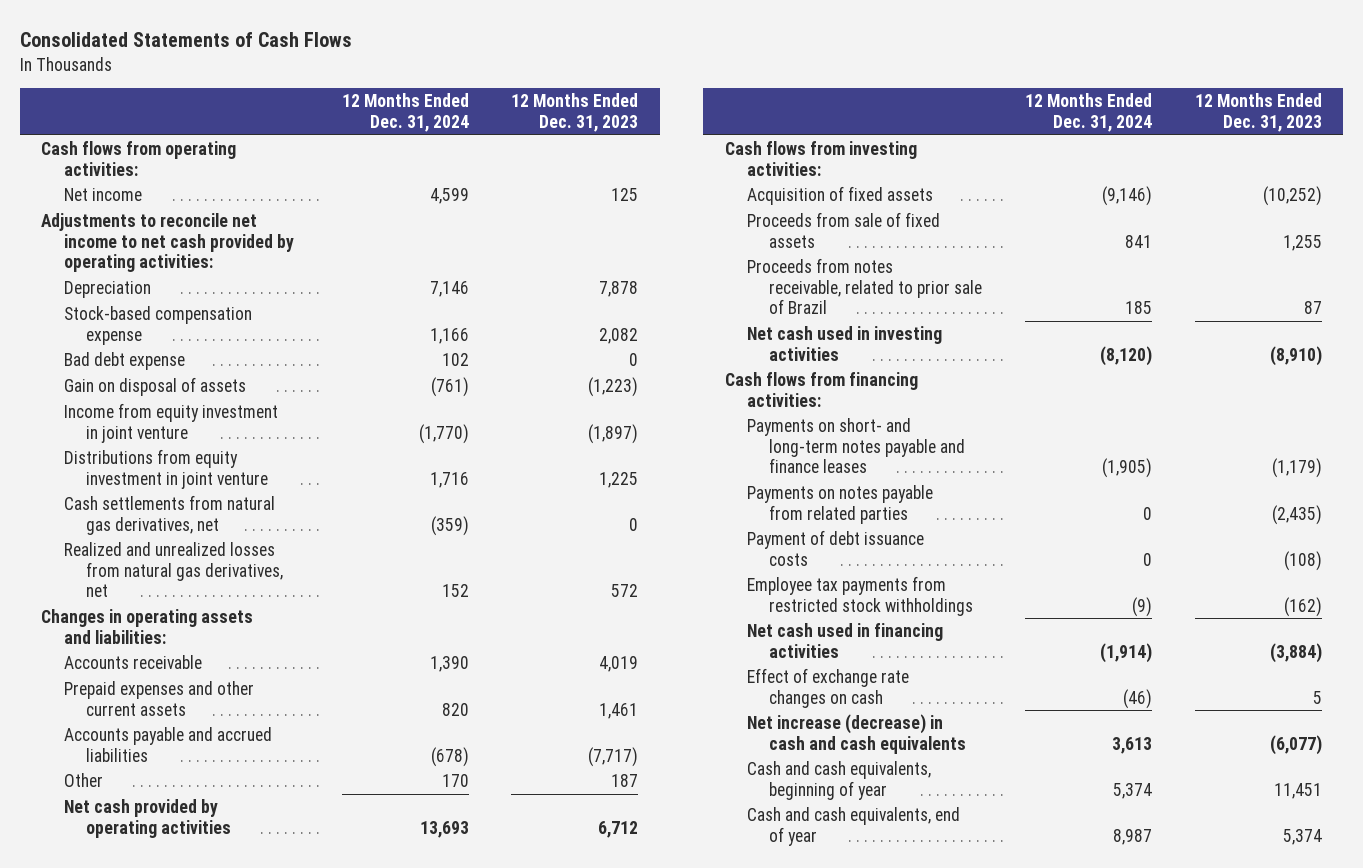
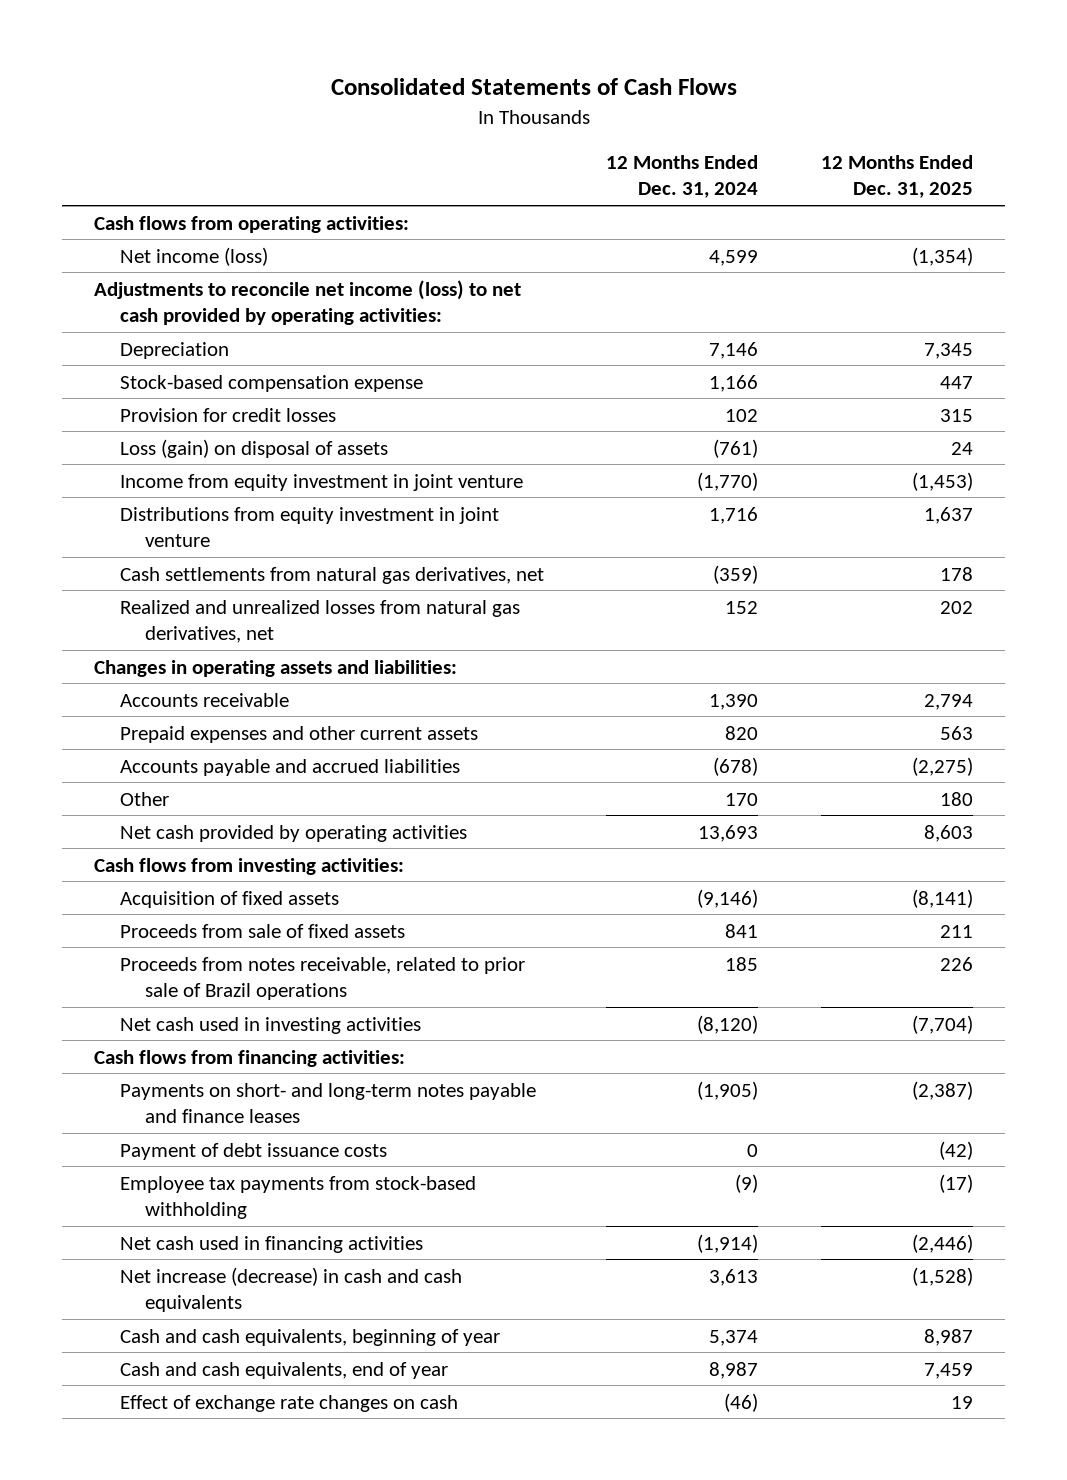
[511,93,639,132] 12 Months Ended Dec. 31, 2023 -> none
none -> [821,154,974,199] 12 Months Ended Dec. 31, 2025
[63,188,142,202] Net income -> [119,246,268,266] Net income (loss)
[41,213,294,273] Adjustments to reconcile net income to net cash provided by operating activities: -> [93,279,521,326] Adjustments to reconcile net income (loss) to net cash provided by operating activities:
[63,352,185,371] Bad debt expense -> [119,407,336,422] Provision for credit losses
[63,377,246,397] Gain on disposal of assets -> [119,438,388,458] Loss (gain) on disposal of assets
[747,258,983,315] Proceeds from notes receivable, related to prior sale of Brazil -> [119,956,525,1001] Proceeds from notes receivable, related to prior sale of Brazil operations
[747,485,934,524] Payments on notes payable from related parties -> none
[747,576,974,616] Employee tax payments from restricted stock withholdings -> [119,1175,476,1220] Employee tax payments from stock-based withholding
[747,668,910,708] Effect of exchange rate changes on cash -> [119,1394,458,1412] Effect of exchange rate changes on cash

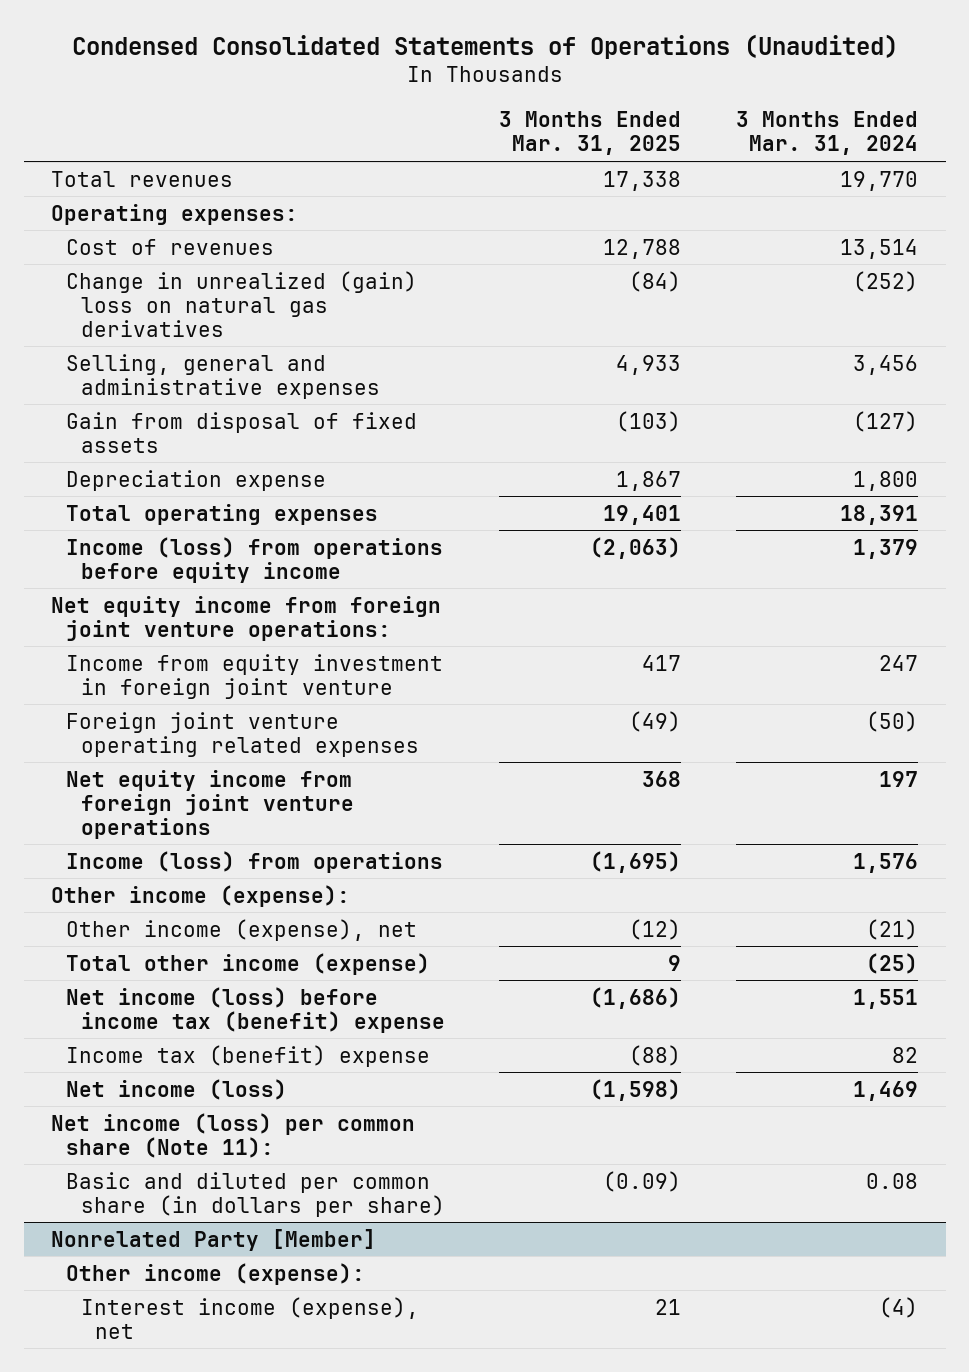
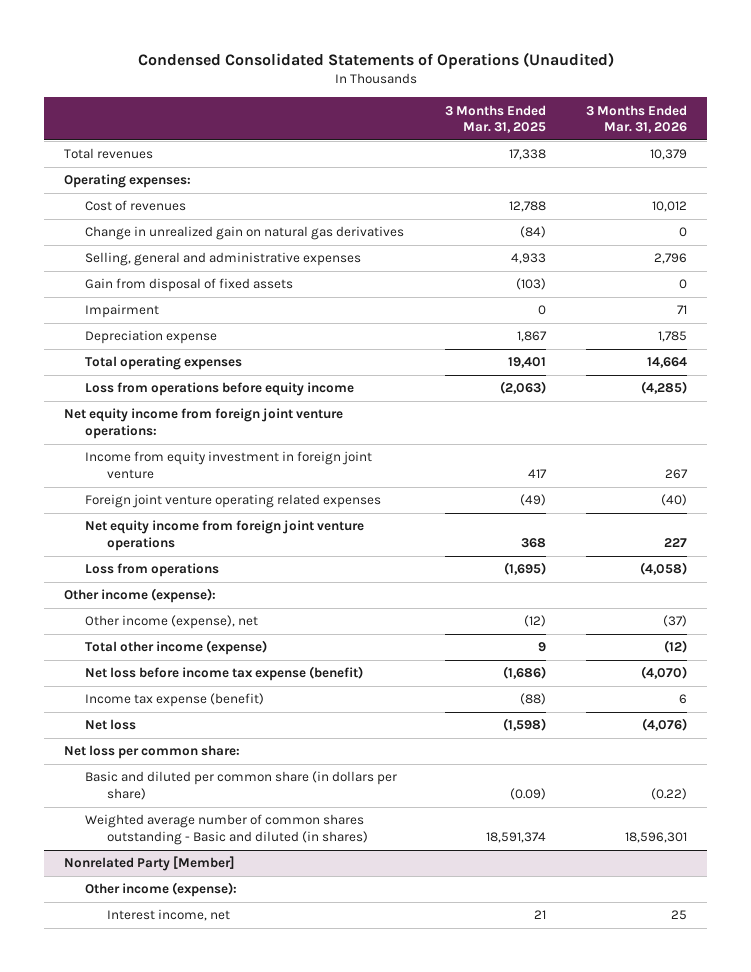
[736,111,919,156] 3 Months Ended Mar. 31, 2024 -> none
none -> [586,104,688,134] 3 Months Ended Mar. 31, 2026
[65,270,417,337] Change in unrealized (gain) loss on natural gas derivatives -> [85,226,405,241] Change in unrealized gain on natural gas derivatives
none -> [85,304,160,319] Impairment
[65,536,443,583] Income (loss) from operations before equity income -> [85,382,355,397] Loss from operations before equity income
[65,850,443,873] Income (loss) from operations -> [85,563,220,578] Loss from operations
[65,986,445,1033] Net income (loss) before income tax (benefit) expense -> [85,666,364,682] Net loss before income tax expense (benefit)
[65,1044,430,1067] Income tax (benefit) expense -> [85,693,265,708] Income tax expense (benefit)
[65,1078,287,1100] Net income (loss) -> [85,719,137,731] Net loss
[50,1112,415,1158] Net income (loss) per common share (Note 11): -> [63,745,240,760] Net loss per common share:
none -> [85,814,369,845] Weighted average number of common shares outstanding - Basic and diluted (in shares)
[80,1296,419,1339] Interest income (expense), net -> [107,909,231,922] Interest income, net

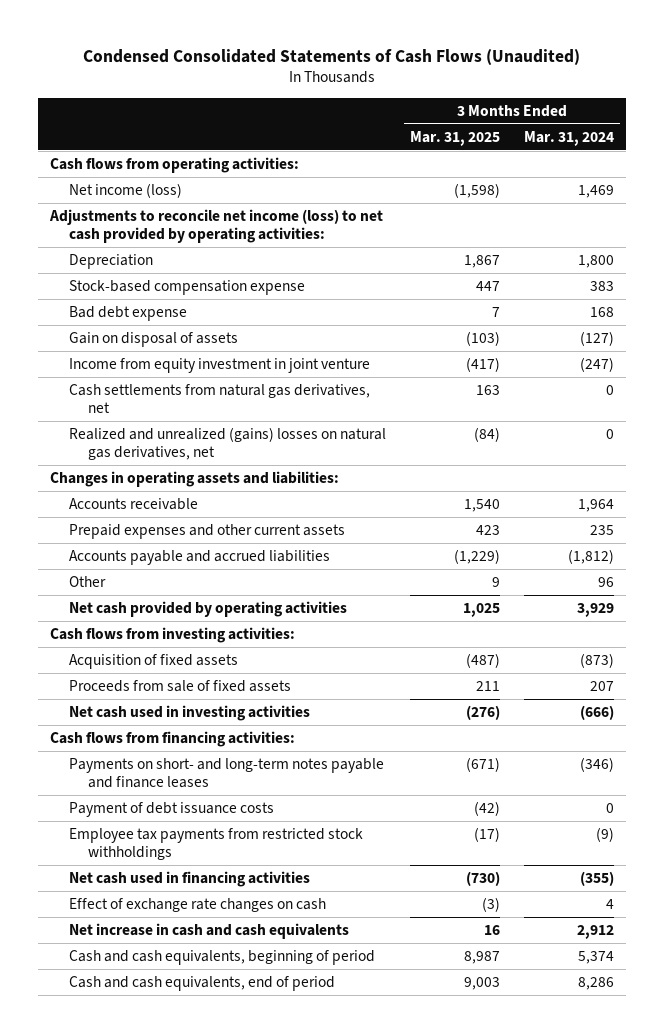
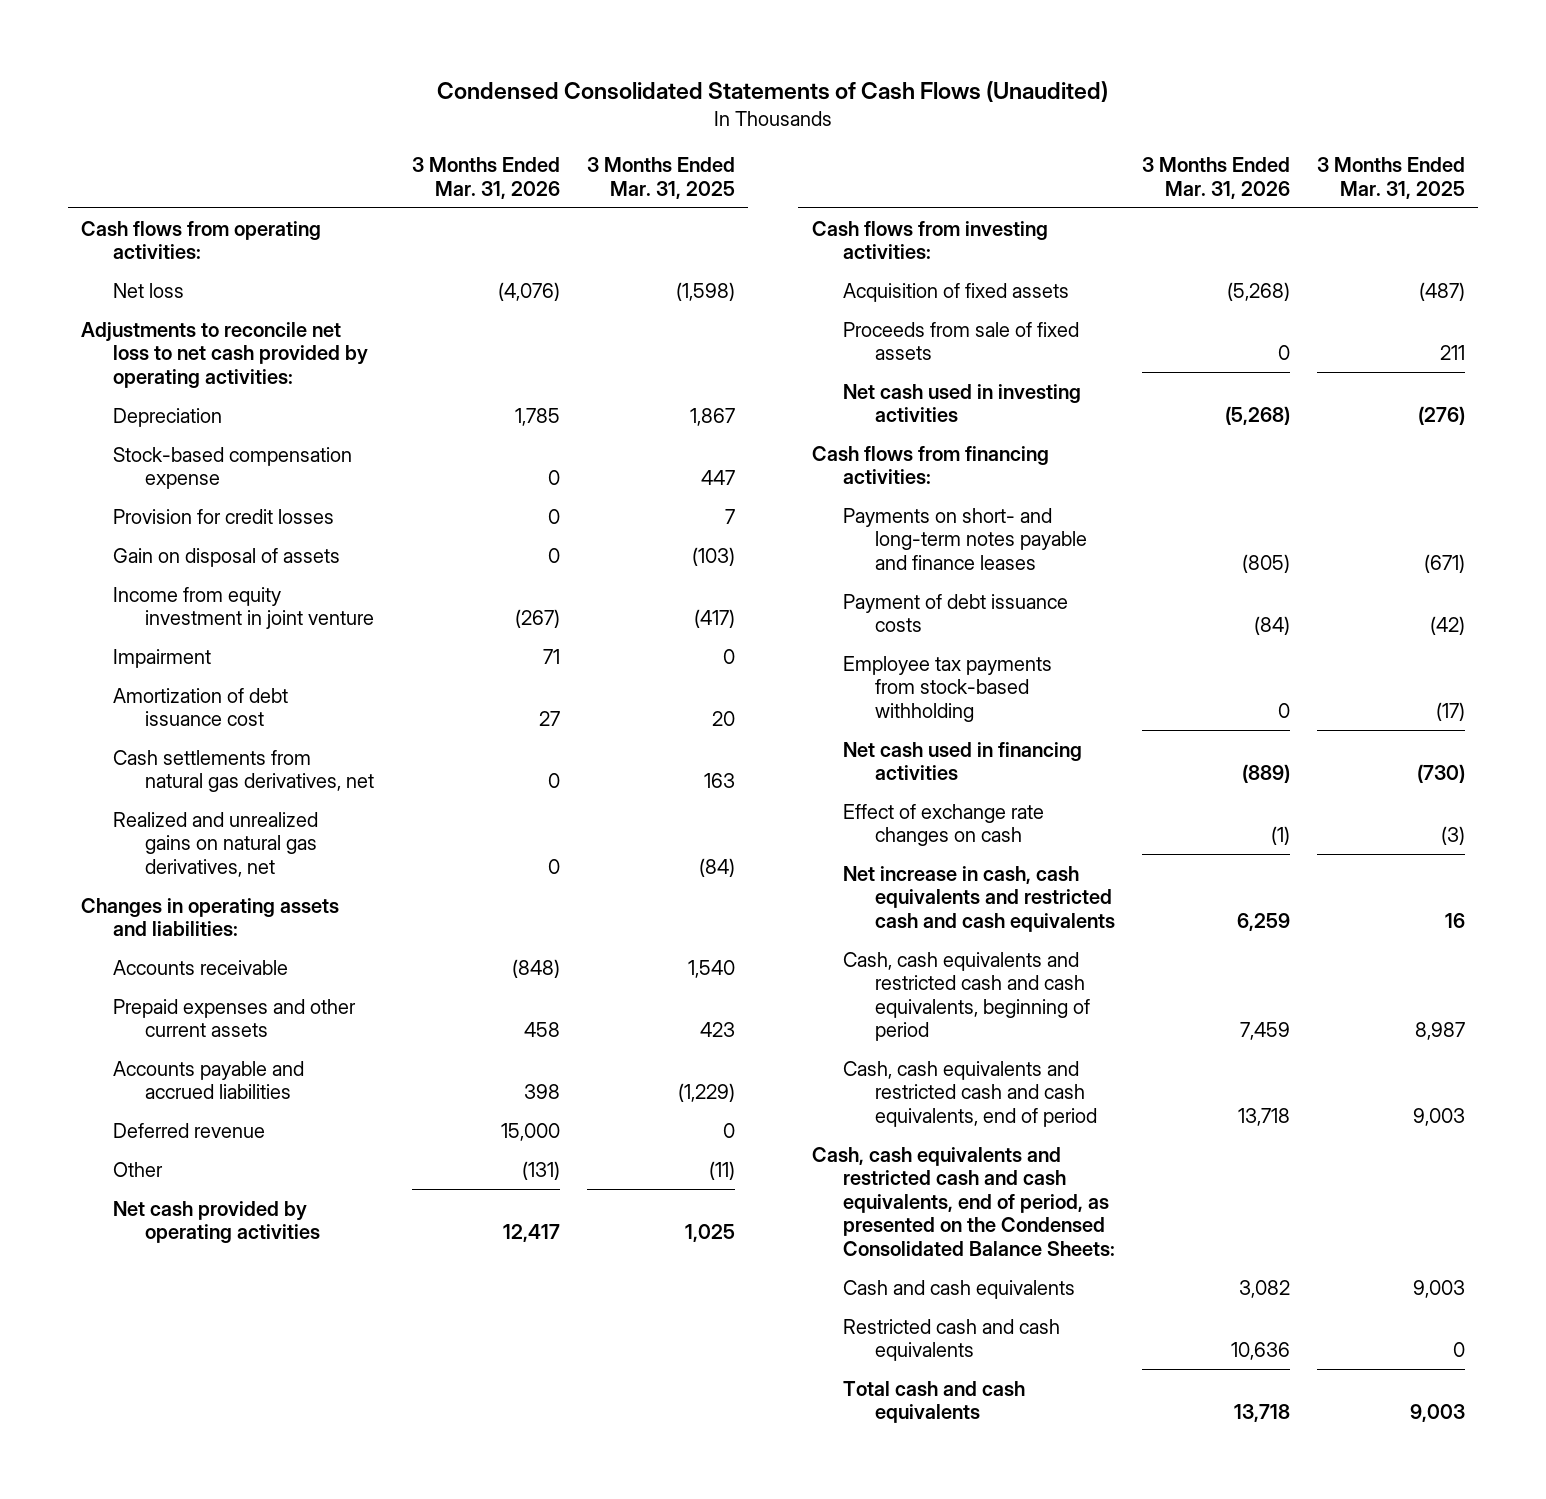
[523,130,614,146] Mar. 31, 2024 -> none
none -> [411,157,560,199] 3 Months Ended Mar. 31, 2026
[68,183,182,199] Net income (loss) -> [113,282,185,298] Net loss
[48,209,383,244] Adjustments to reconcile net income (loss) to net cash provided by operating activities: -> [81,321,369,388] Adjustments to reconcile net loss to net cash provided by operating activities:
[68,306,187,322] Bad debt expense -> [113,508,335,524] Provision for credit losses
none -> [113,648,212,668] Impairment
none -> [113,687,289,727] Amortization of debt issuance cost
[68,427,386,461] Realized and unrealized (gains) losses on natural gas derivatives, net -> [113,811,319,877] Realized and unrealized gains on natural gas derivatives, net
none -> [113,1122,266,1138] Deferred revenue
[491,577,500,588] 9 -> [708,1160,735,1180] (11)
[68,828,363,861] Employee tax payments from restricted stock withholdings -> [843,655,1053,722] Employee tax payments from stock-based withholding
[68,923,349,940] Net increase in cash and cash equivalents -> [843,865,1115,932] Net increase in cash, cash equivalents and restricted cash and cash equivalents
[68,950,375,966] Cash and cash equivalents, beginning of period -> [843,951,1090,1042] Cash, cash equivalents and restricted cash and cash equivalents, beginning of period
[68,976,335,992] Cash and cash equivalents, end of period -> [843,1060,1097,1127] Cash, cash equivalents and restricted cash and cash equivalents, end of period
none -> [811,1146,1116,1256] Cash, cash equivalents and restricted cash and cash equivalents, end of period, as presented on the Condensed Consolidated Balance Sheets:
none -> [843,1279,1076,1299] Cash and cash equivalents
none -> [843,1318,1061,1362] Restricted cash and cash equivalents
none -> [843,1380,1026,1424] Total cash and cash equivalents

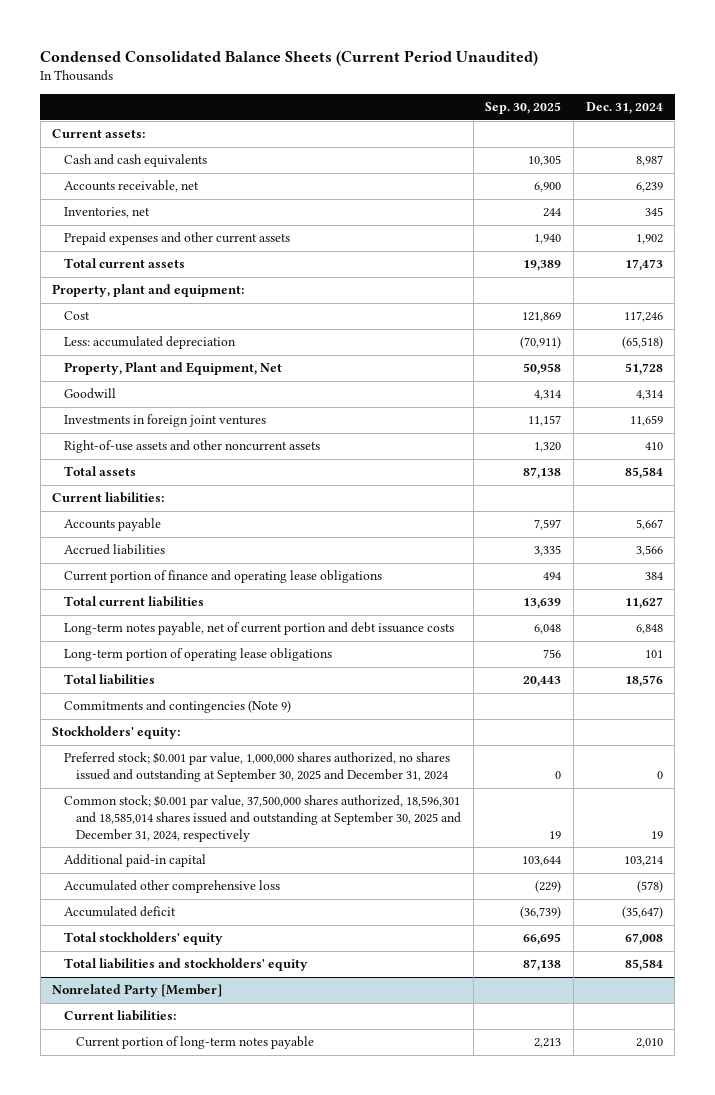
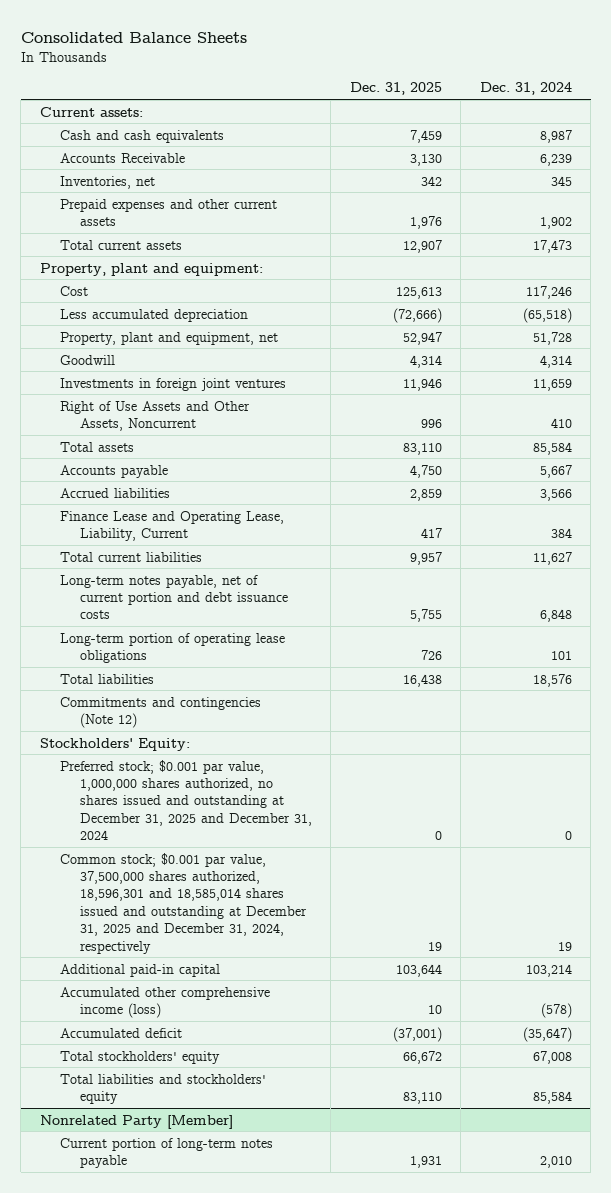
[40,49,539,66] Condensed Consolidated Balance Sheets (Current Period Unaudited) -> [20,31,247,43] Consolidated Balance Sheets
[485,102,562,115] Sep. 30, 2025 -> none
none -> [349,82,442,96] Dec. 31, 2025
[64,180,200,193] Accounts receivable, net -> [59,152,185,163] Accounts Receivable
[64,336,237,350] Less: accumulated depreciation -> [59,308,248,322] Less accumulated depreciation
[64,362,283,376] Property, Plant and Equipment, Net -> [59,331,278,345] Property, plant and equipment, net
[64,440,321,454] Right-of-use assets and other noncurrent assets -> [59,400,250,431] Right of Use Assets and Other Assets, Noncurrent
[52,492,165,504] Current liabilities: -> none
[64,570,383,584] Current portion of finance and operating lease obligations -> [59,510,284,541] Finance Lease and Operating Lease, Liability, Current
[64,700,292,714] Commitments and contingencies (Note 9) -> [59,696,261,728] Commitments and contingencies (Note 12)
[52,726,181,740] Stockholders' equity: -> [39,737,190,751] Stockholders' Equity:
[64,752,451,783] Preferred stock; $0.001 par value, 1,000,000 shares authorized, no shares issued and outstanding at September 30, 2025 and December 31, 2024 -> [59,759,312,841] Preferred stock; $0.001 par value, 1,000,000 shares authorized, no shares issued and outstanding at December 31, 2025 and December 31, 2024
[64,795,461,842] Common stock; $0.001 par value, 37,500,000 shares authorized, 18,596,301 and 18,585,014 shares issued and outstanding at September 30, 2025 and December 31, 2024, respectively -> [59,852,307,954] Common stock; $0.001 par value, 37,500,000 shares authorized, 18,596,301 and 18,585,014 shares issued and outstanding at December 31, 2025 and December 31, 2024, respectively
[64,880,281,894] Accumulated other comprehensive loss -> [59,986,270,1018] Accumulated other comprehensive income (loss)
[64,1010,177,1022] Current liabilities: -> none

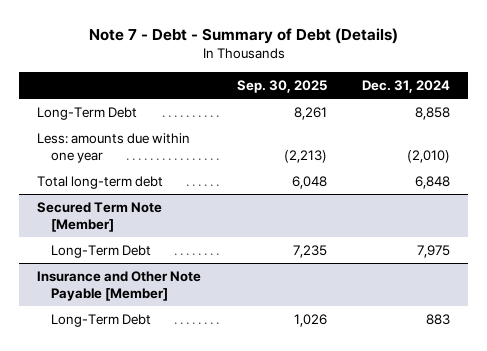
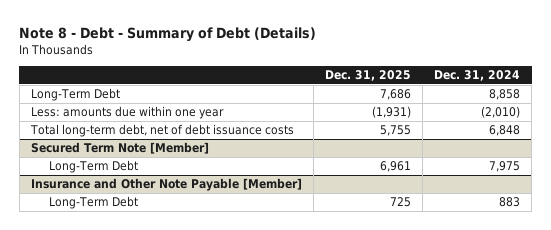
[88,28,398,45] Note 7 - Debt - Summary of Debt (Details) -> [19,26,317,42] Note 8 - Debt - Summary of Debt (Details)
[236,79,327,93] Sep. 30, 2025 -> none
none -> [324,70,411,82] Dec. 31, 2025
[37,176,164,190] Total long-term debt -> [29,124,294,138] Total long-term debt, net of debt issuance costs

